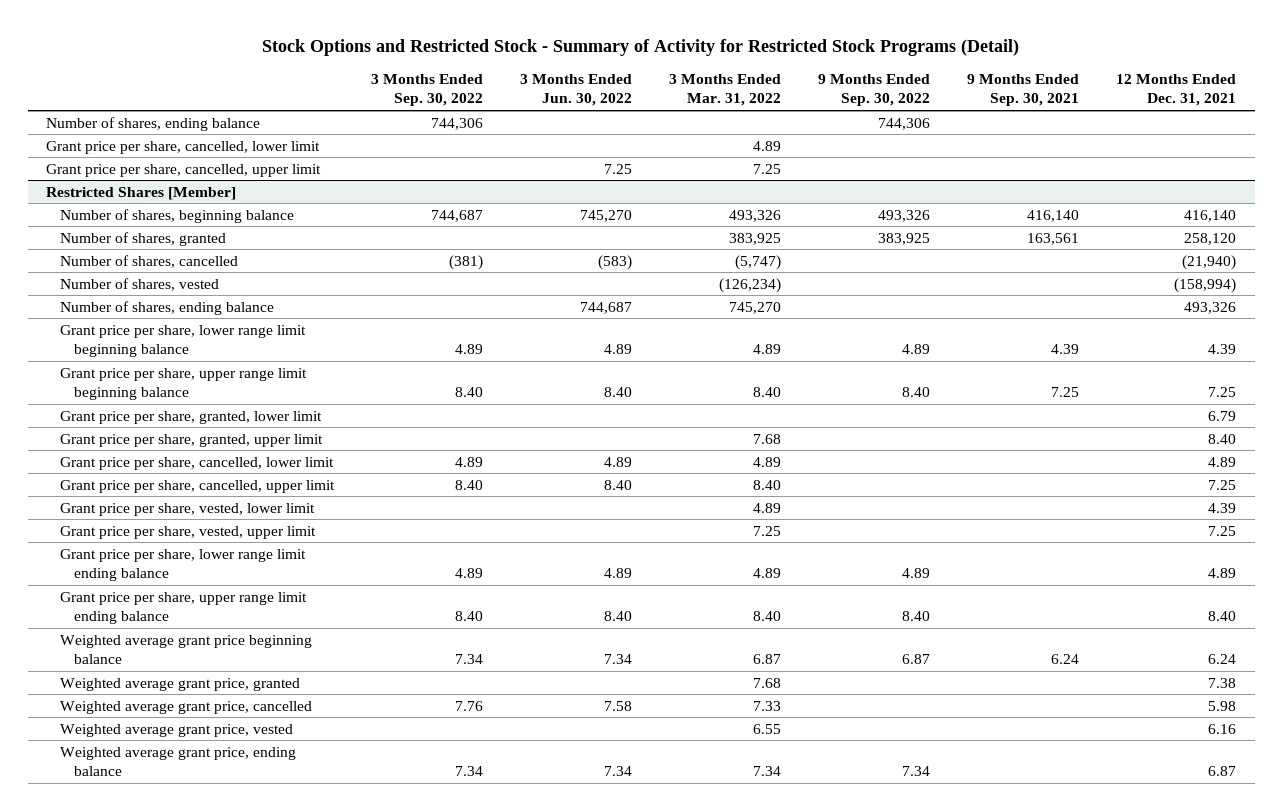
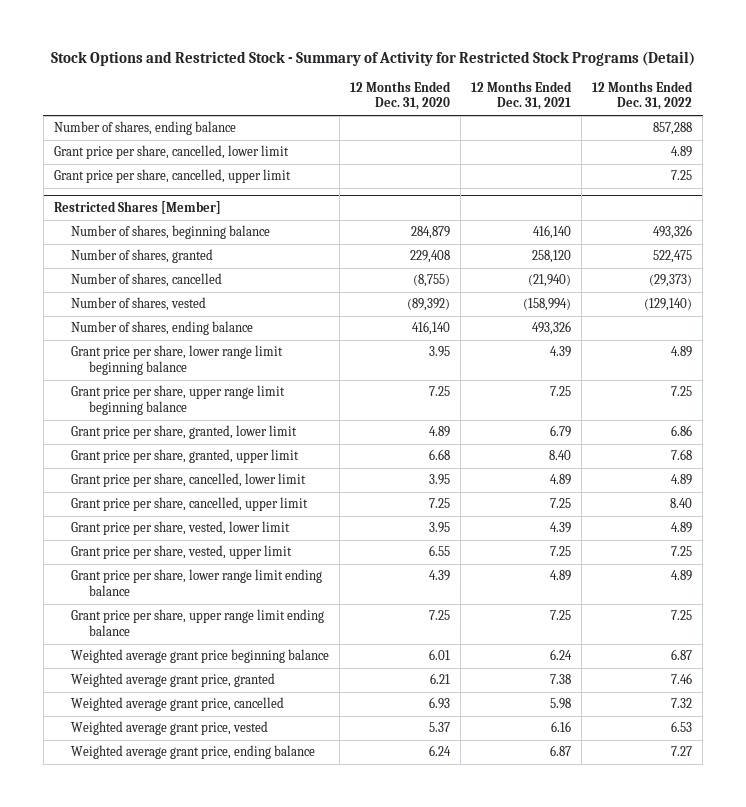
[371,74,484,107] 3 Months Ended Sep. 30, 2022 -> none
[520,74,633,107] 3 Months Ended Jun. 30, 2022 -> none
[669,74,782,107] 3 Months Ended Mar. 31, 2022 -> none
[818,74,931,107] 9 Months Ended Sep. 30, 2022 -> none
[967,74,1080,107] 9 Months Ended Sep. 30, 2021 -> none
none -> [350,80,452,111] 12 Months Ended Dec. 31, 2020
none -> [592,80,694,111] 12 Months Ended Dec. 31, 2022
[1208,611,1237,622] 8.40 -> [550,610,572,621] 7.25

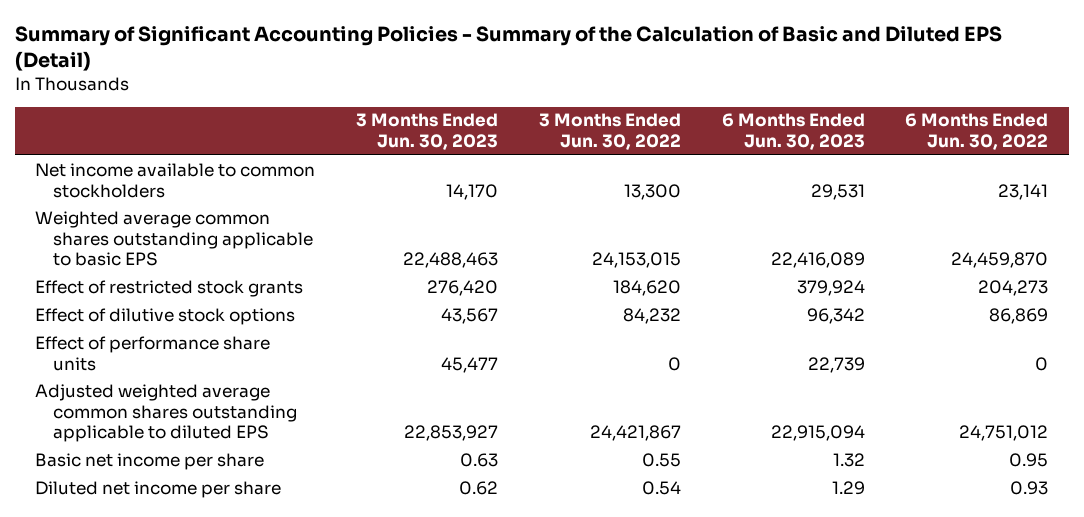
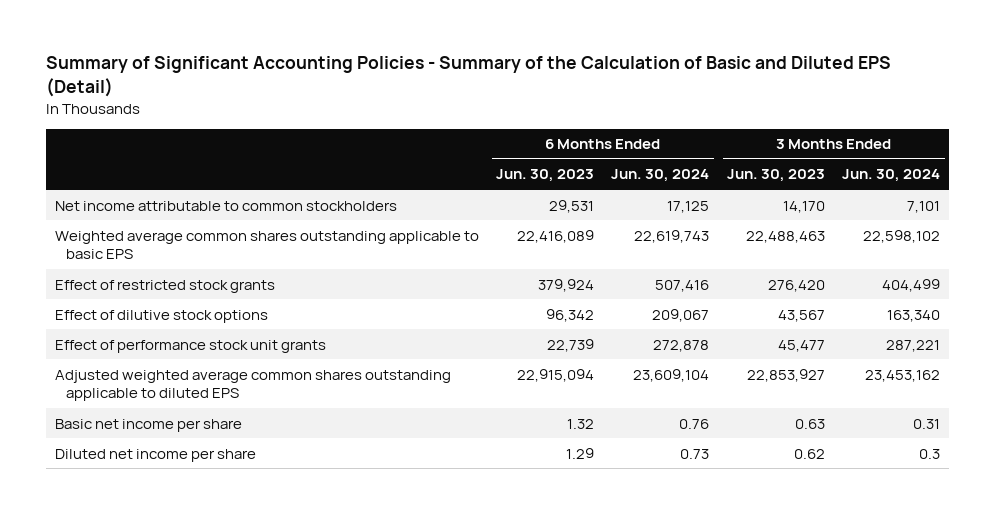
[538,113,681,151] 3 Months Ended Jun. 30, 2022 -> none
[905,113,1049,151] 6 Months Ended Jun. 30, 2022 -> none
none -> [611,169,710,183] Jun. 30, 2024
none -> [842,169,941,183] Jun. 30, 2024
[35,162,316,198] Net income available to common stockholders -> [54,200,397,211] Net income attributable to common stockholders
[35,335,271,371] Effect of performance share units -> [54,339,326,353] Effect of performance stock unit grants

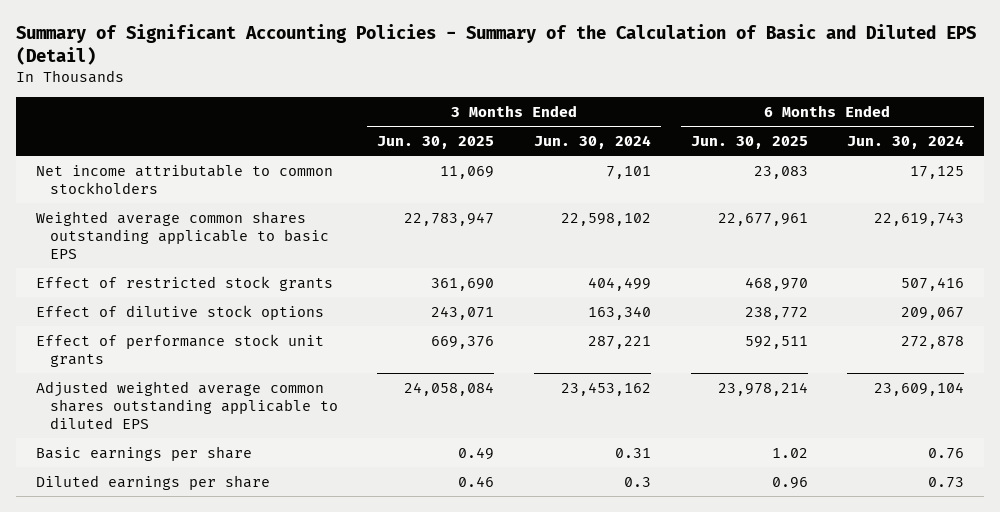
[496,169,595,183] Jun. 30, 2023 -> none
[726,169,825,183] Jun. 30, 2023 -> none
none -> [377,135,495,149] Jun. 30, 2025
none -> [690,135,808,149] Jun. 30, 2025
[54,418,242,432] Basic net income per share -> [36,445,253,461] Basic earnings per share
[54,448,256,462] Diluted net income per share -> [36,474,271,490] Diluted earnings per share

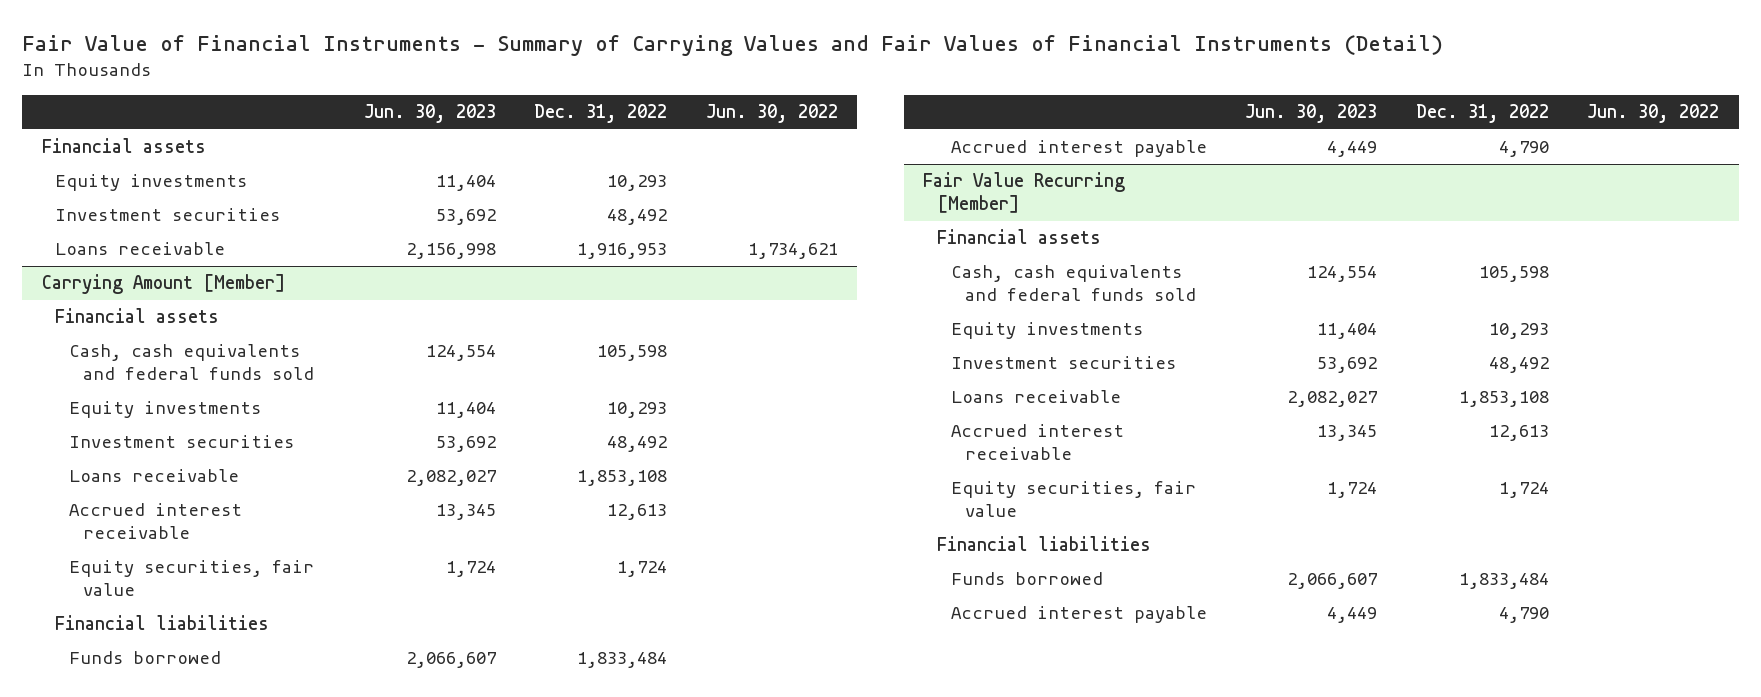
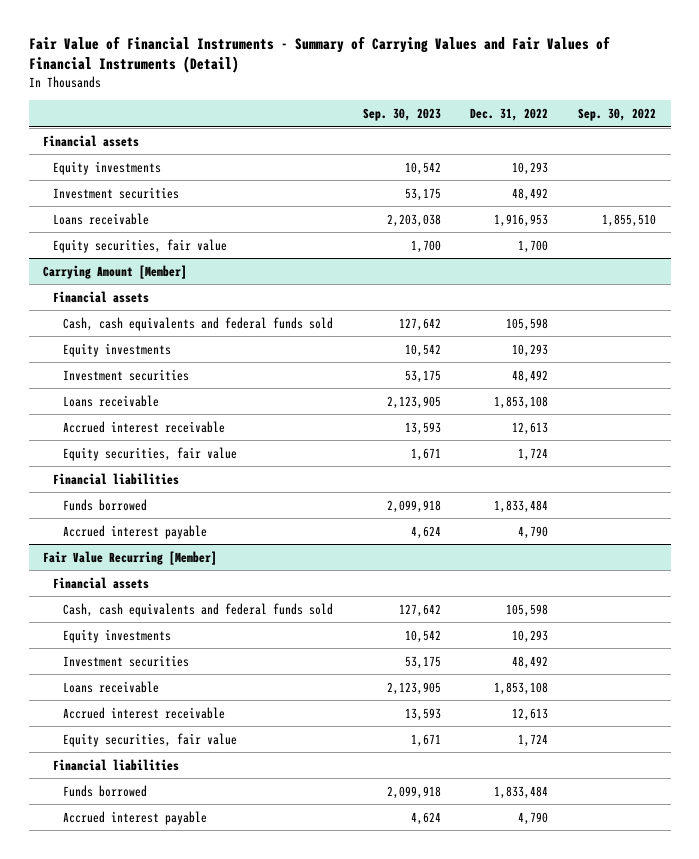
[363,104,496,124] Jun. 30, 2023 -> none
[705,104,838,124] Jun. 30, 2022 -> none
none -> [362,108,441,122] Sep. 30, 2023
none -> [577,108,656,122] Sep. 30, 2022
none -> [53,238,228,253] Equity securities, fair value

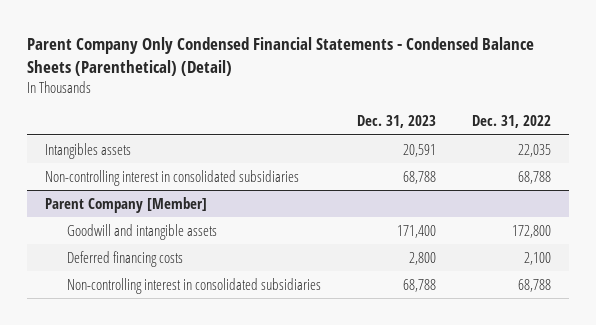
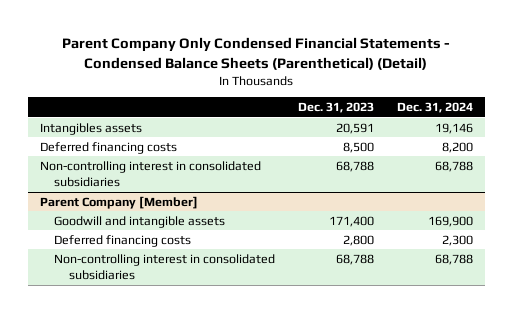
[472,115,552,129] Dec. 31, 2022 -> none
none -> [397,102,474,114] Dec. 31, 2024
none -> [39,141,177,154] Deferred financing costs

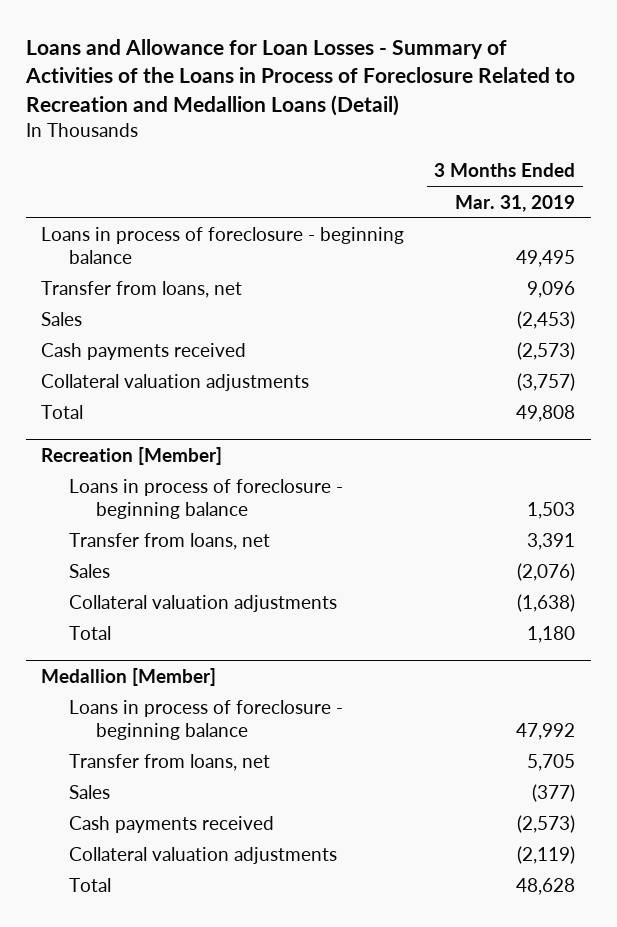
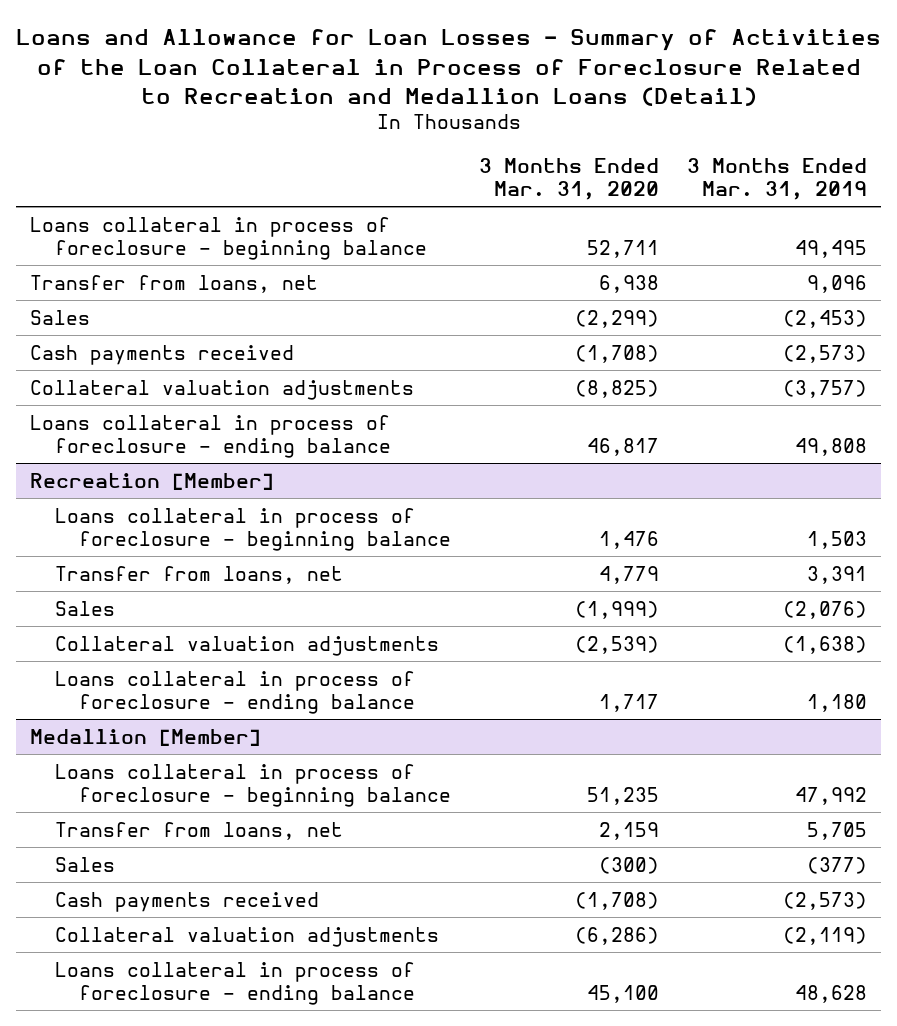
[25,38,576,116] Loans and Allowance for Loan Losses - Summary of Activities of the Loans in Process of Foreclosure Related to Recreation and Medallion Loans (Detail) -> [15,29,881,106] Loans and Allowance for Loan Losses - Summary of Activities of the Loan Collateral in Process of Foreclosure Related to Recreation and Medallion Loans (Detail)
none -> [479,157,660,201] 3 Months Ended Mar. 31, 2020
[41,227,405,264] Loans in process of foreclosure - beginning balance -> [30,216,427,260] Loans collateral in process of foreclosure - beginning balance
[41,405,84,420] Total -> [30,414,391,458] Loans collateral in process of foreclosure - ending balance
[68,479,343,519] Loans in process of foreclosure - beginning balance -> [54,507,452,551] Loans collateral in process of foreclosure - beginning balance
[68,626,111,641] Total -> [54,670,416,714] Loans collateral in process of foreclosure - ending balance
[68,700,343,740] Loans in process of foreclosure - beginning balance -> [54,763,452,807] Loans collateral in process of foreclosure - beginning balance
[68,878,111,893] Total -> [54,961,416,1005] Loans collateral in process of foreclosure - ending balance

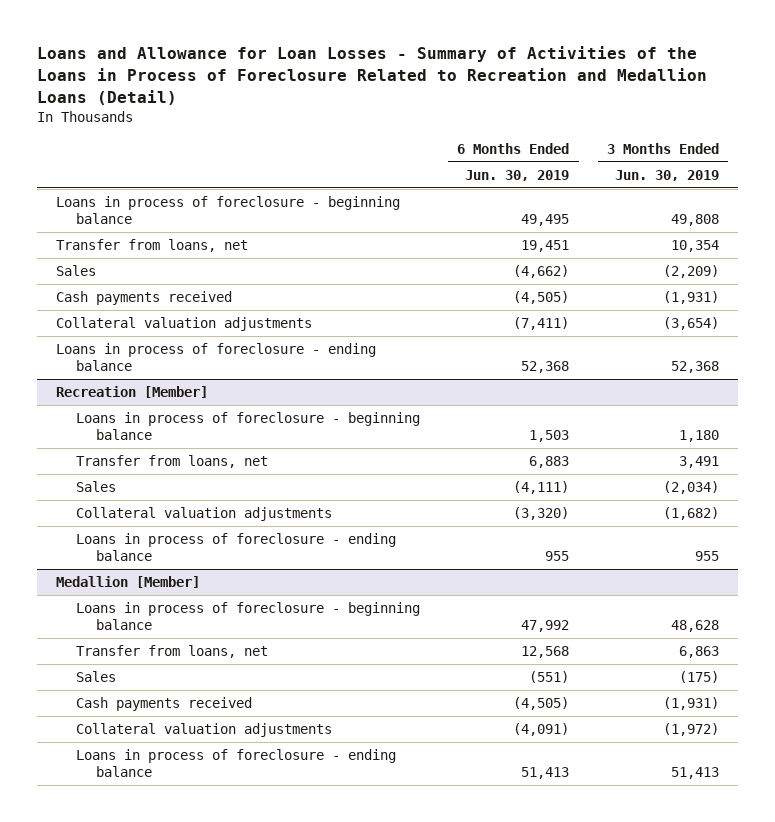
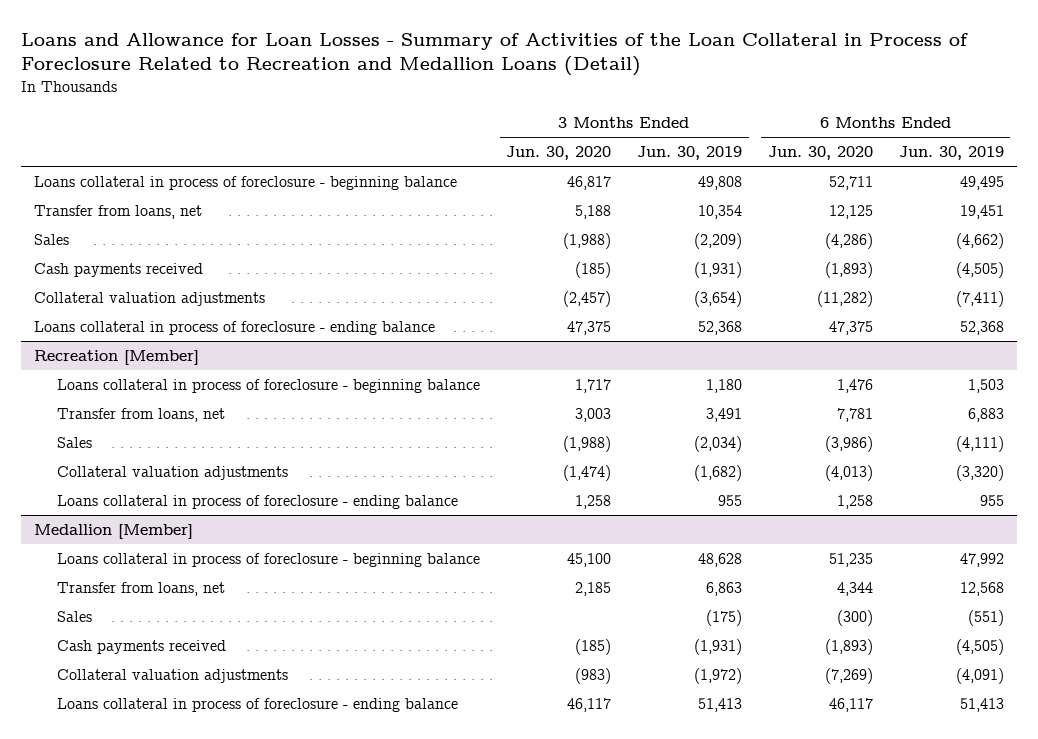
[37,45,708,105] Loans and Allowance for Loan Losses - Summary of Activities of the Loans in Process of Foreclosure Related to Recreation and Medallion Loans (Detail) -> [21,32,969,77] Loans and Allowance for Loan Losses - Summary of Activities of the Loan Collateral in Process of Foreclosure Related to Recreation and Medallion Loans (Detail)
none -> [506,146,612,161] Jun. 30, 2020
none -> [767,146,873,161] Jun. 30, 2020
[55,196,400,225] Loans in process of foreclosure - beginning balance -> [33,176,457,191] Loans collateral in process of foreclosure - beginning balance
[55,343,376,372] Loans in process of foreclosure - ending balance -> [33,321,435,336] Loans collateral in process of foreclosure - ending balance
[75,412,420,441] Loans in process of foreclosure - beginning balance -> [57,379,481,394] Loans collateral in process of foreclosure - beginning balance
[75,533,396,562] Loans in process of foreclosure - ending balance -> [57,495,459,510] Loans collateral in process of foreclosure - ending balance
[75,602,420,631] Loans in process of foreclosure - beginning balance -> [57,553,481,568] Loans collateral in process of foreclosure - beginning balance
[75,749,396,778] Loans in process of foreclosure - ending balance -> [57,698,459,713] Loans collateral in process of foreclosure - ending balance

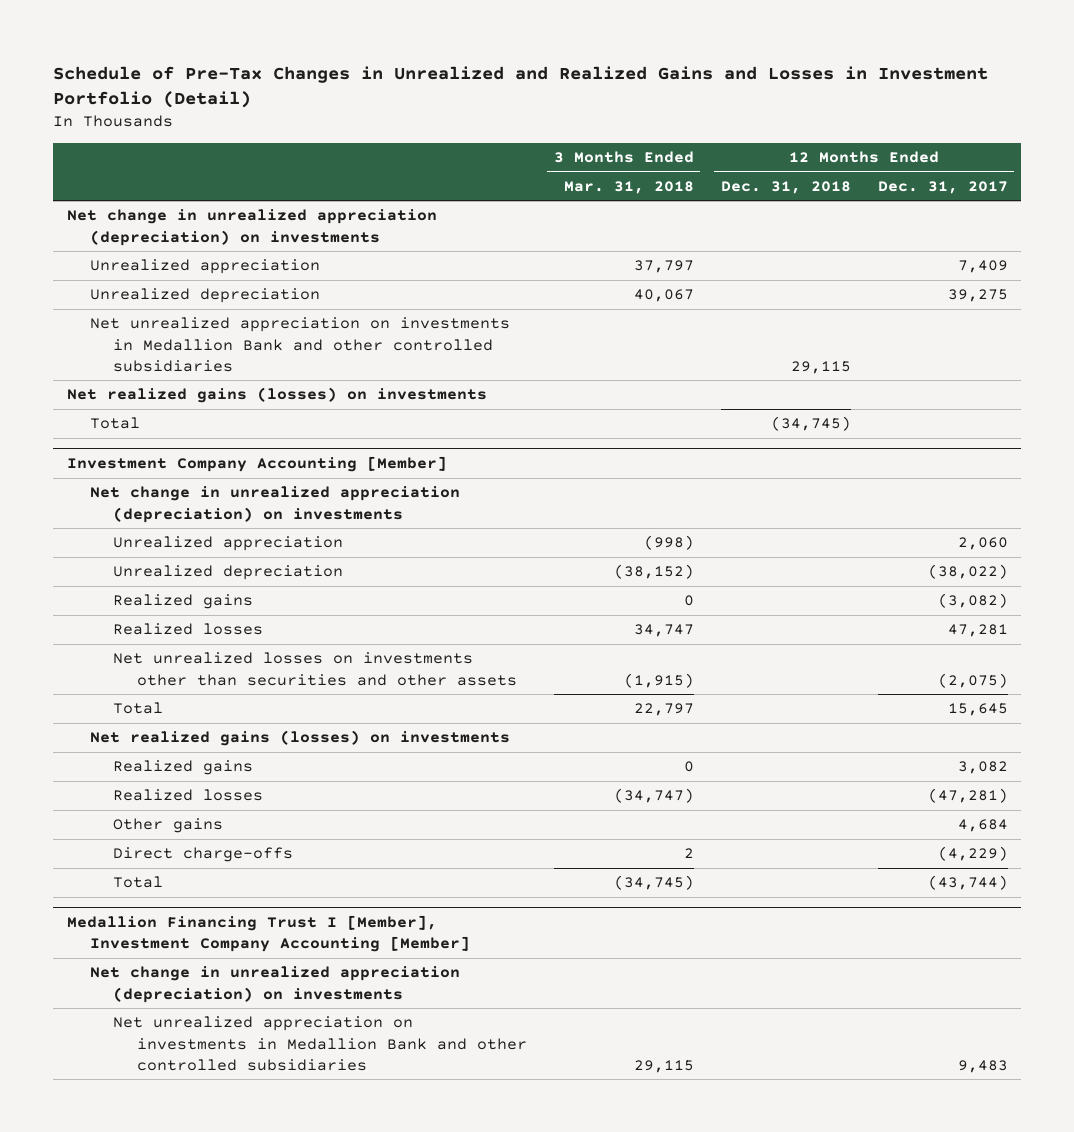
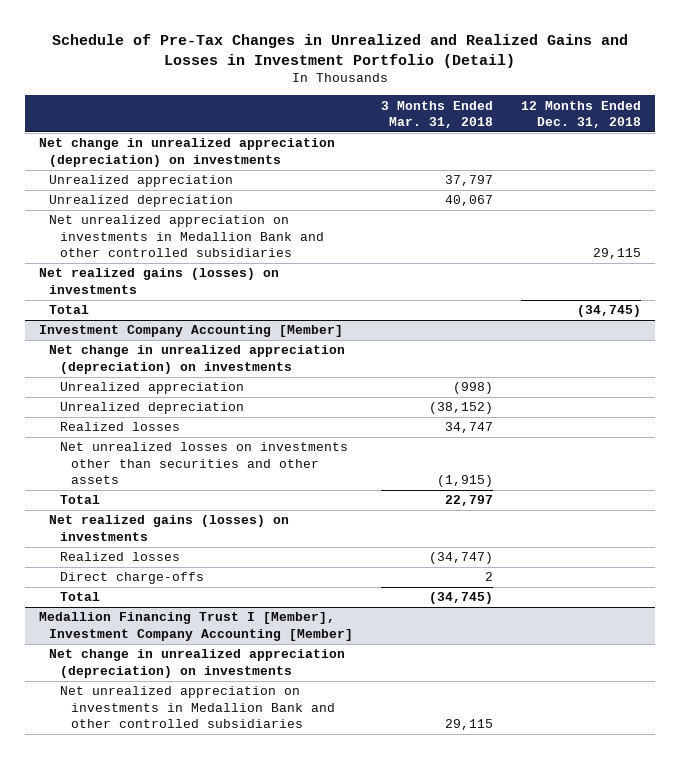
[877,180,1008,194] Dec. 31, 2017 -> none
[113,594,254,610] Realized gains -> none
[113,760,254,776] Realized gains -> none
[113,818,224,834] Other gains -> none

